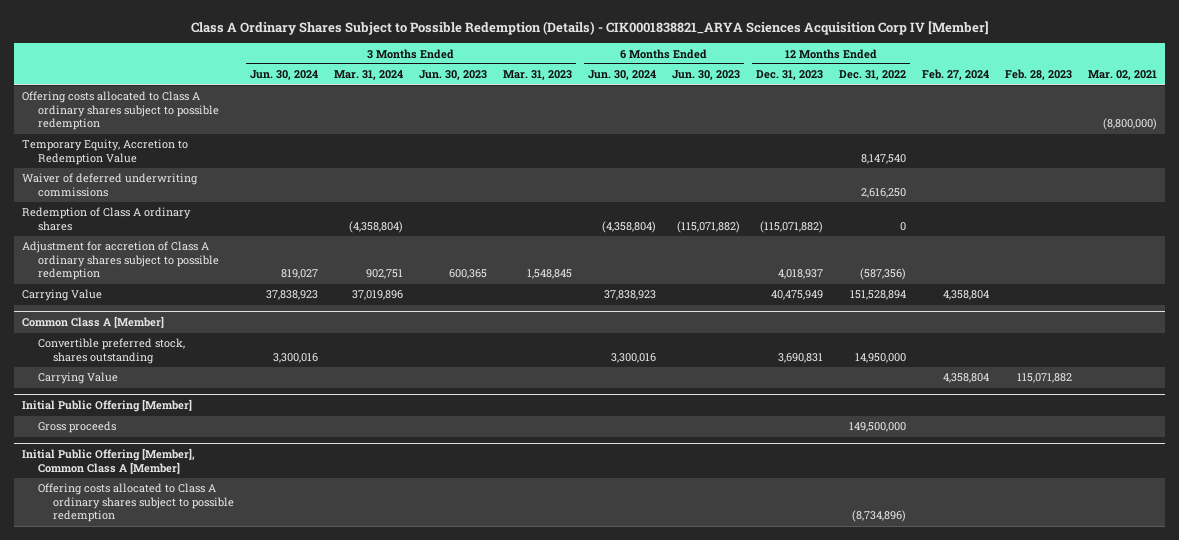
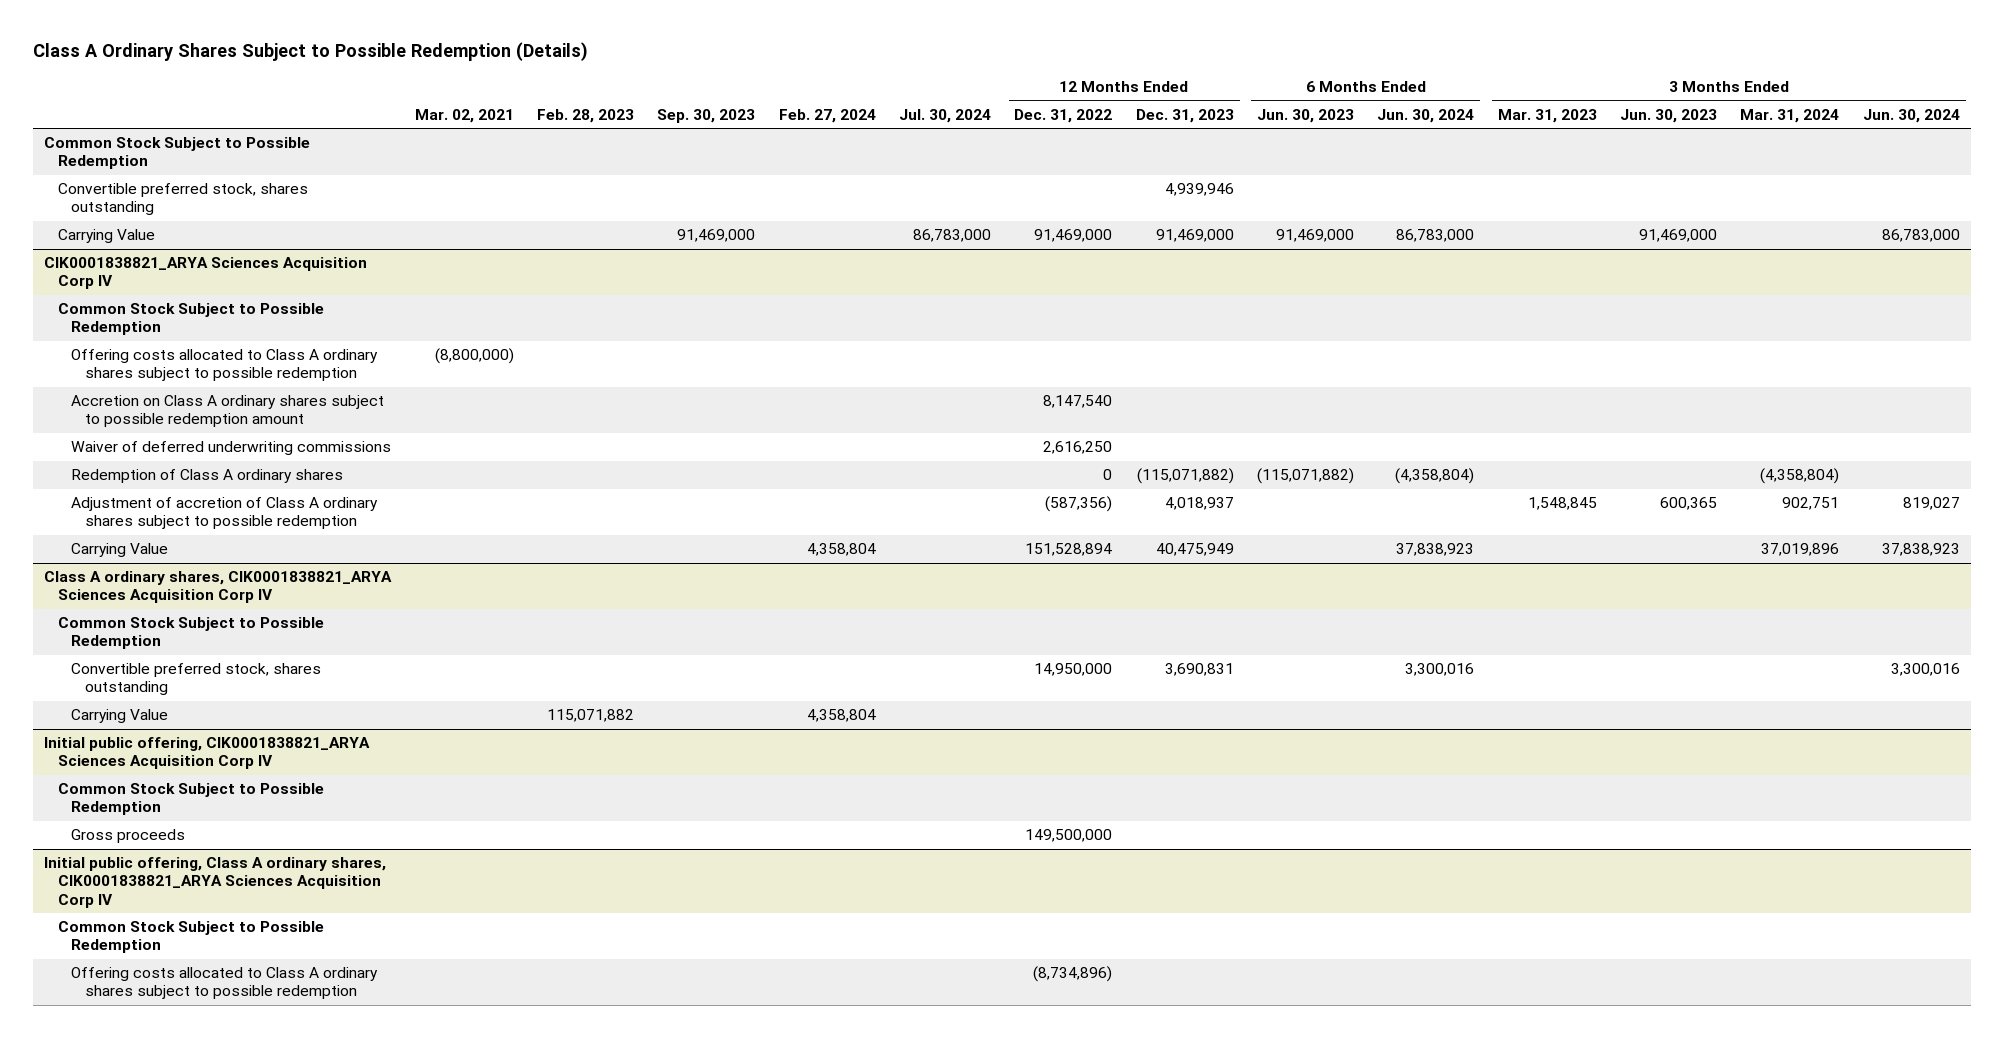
[190,20,989,35] Class A Ordinary Shares Subject to Possible Redemption (Details) - CIK0001838821_ARYA Sciences Acquisition Corp IV [Member] -> [32,41,588,61] Class A Ordinary Shares Subject to Possible Redemption (Details)
none -> [657,108,756,123] Sep. 30, 2023
none -> [899,108,992,123] Jul. 30, 2024
none -> [44,137,311,170] Common Stock Subject to Possible Redemption
none -> [57,183,308,216] Convertible preferred stock, shares outstanding
none -> [57,229,155,244] Carrying Value
none -> [44,257,368,290] CIK0001838821_ARYA Sciences Acquisition Corp IV
none -> [57,303,324,336] Common Stock Subject to Possible Redemption
[22,139,189,165] Temporary Equity, Accretion to Redemption Value -> [71,395,385,428] Accretion on Class A ordinary shares subject to possible redemption amount
[22,241,219,281] Adjustment for accretion of Class A ordinary shares subject to possible redemption -> [71,497,379,530] Adjustment of accretion of Class A ordinary shares subject to possible redemption
[22,316,165,329] Common Class A [Member] -> none
none -> [44,571,393,604] Class A ordinary shares, CIK0001838821_ARYA Sciences Acquisition Corp IV
none -> [57,617,324,650] Common Stock Subject to Possible Redemption
[22,399,193,413] Initial Public Offering [Member] -> none
none -> [44,737,371,770] Initial public offering, CIK0001838821_ARYA Sciences Acquisition Corp IV
none -> [57,783,324,816] Common Stock Subject to Possible Redemption
[22,448,196,474] Initial Public Offering [Member], Common Class A [Member] -> none
none -> [44,857,387,908] Initial public offering, Class A ordinary shares, CIK0001838821_ARYA Sciences Acquisition Corp IV
none -> [57,921,324,954] Common Stock Subject to Possible Redemption

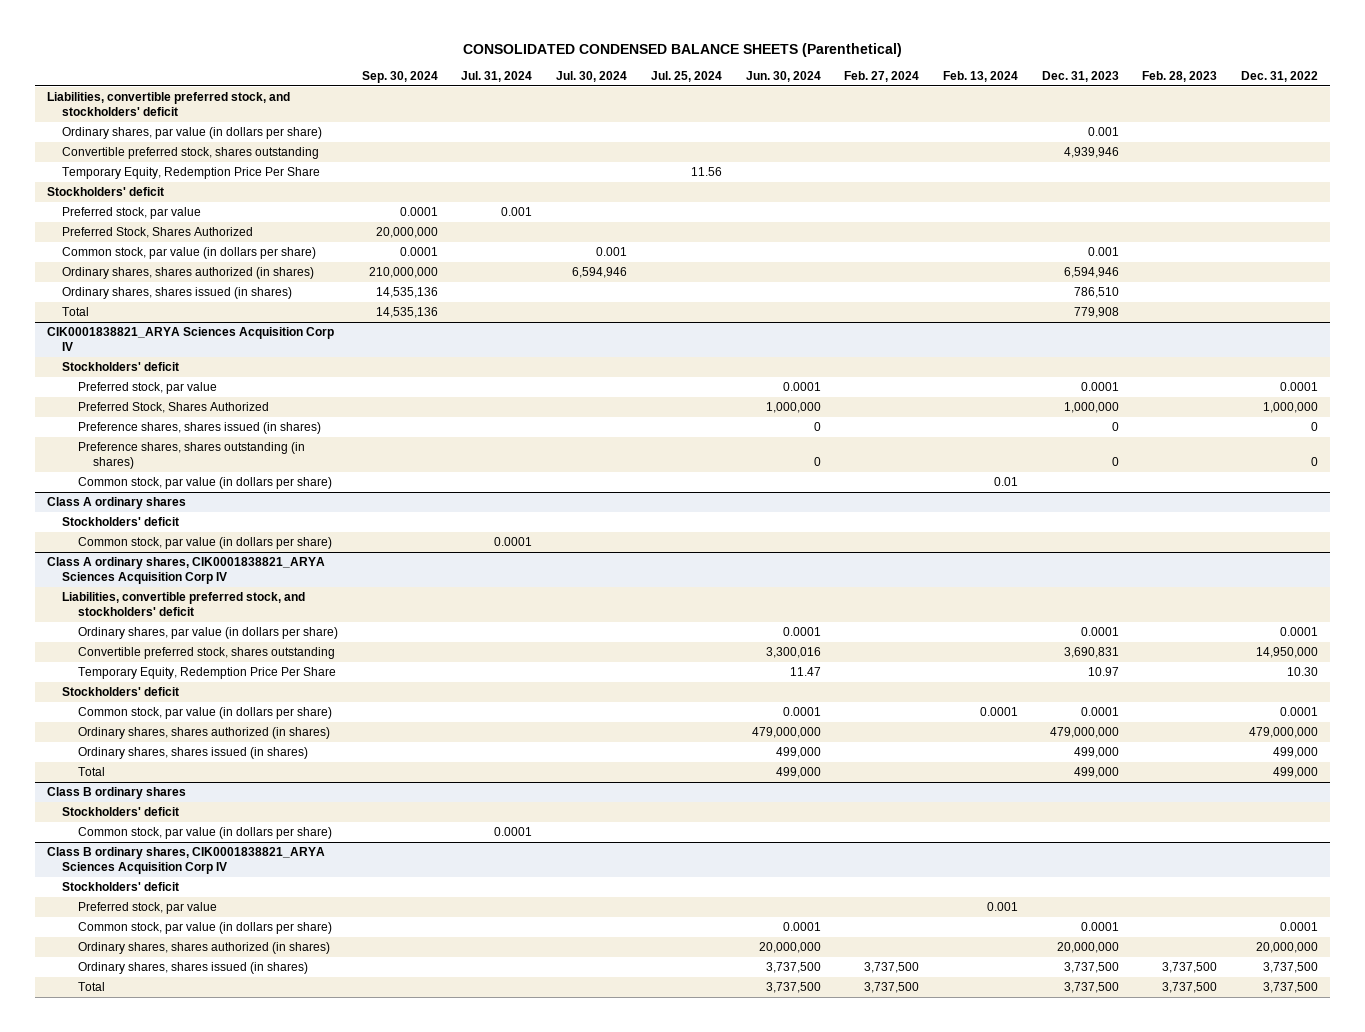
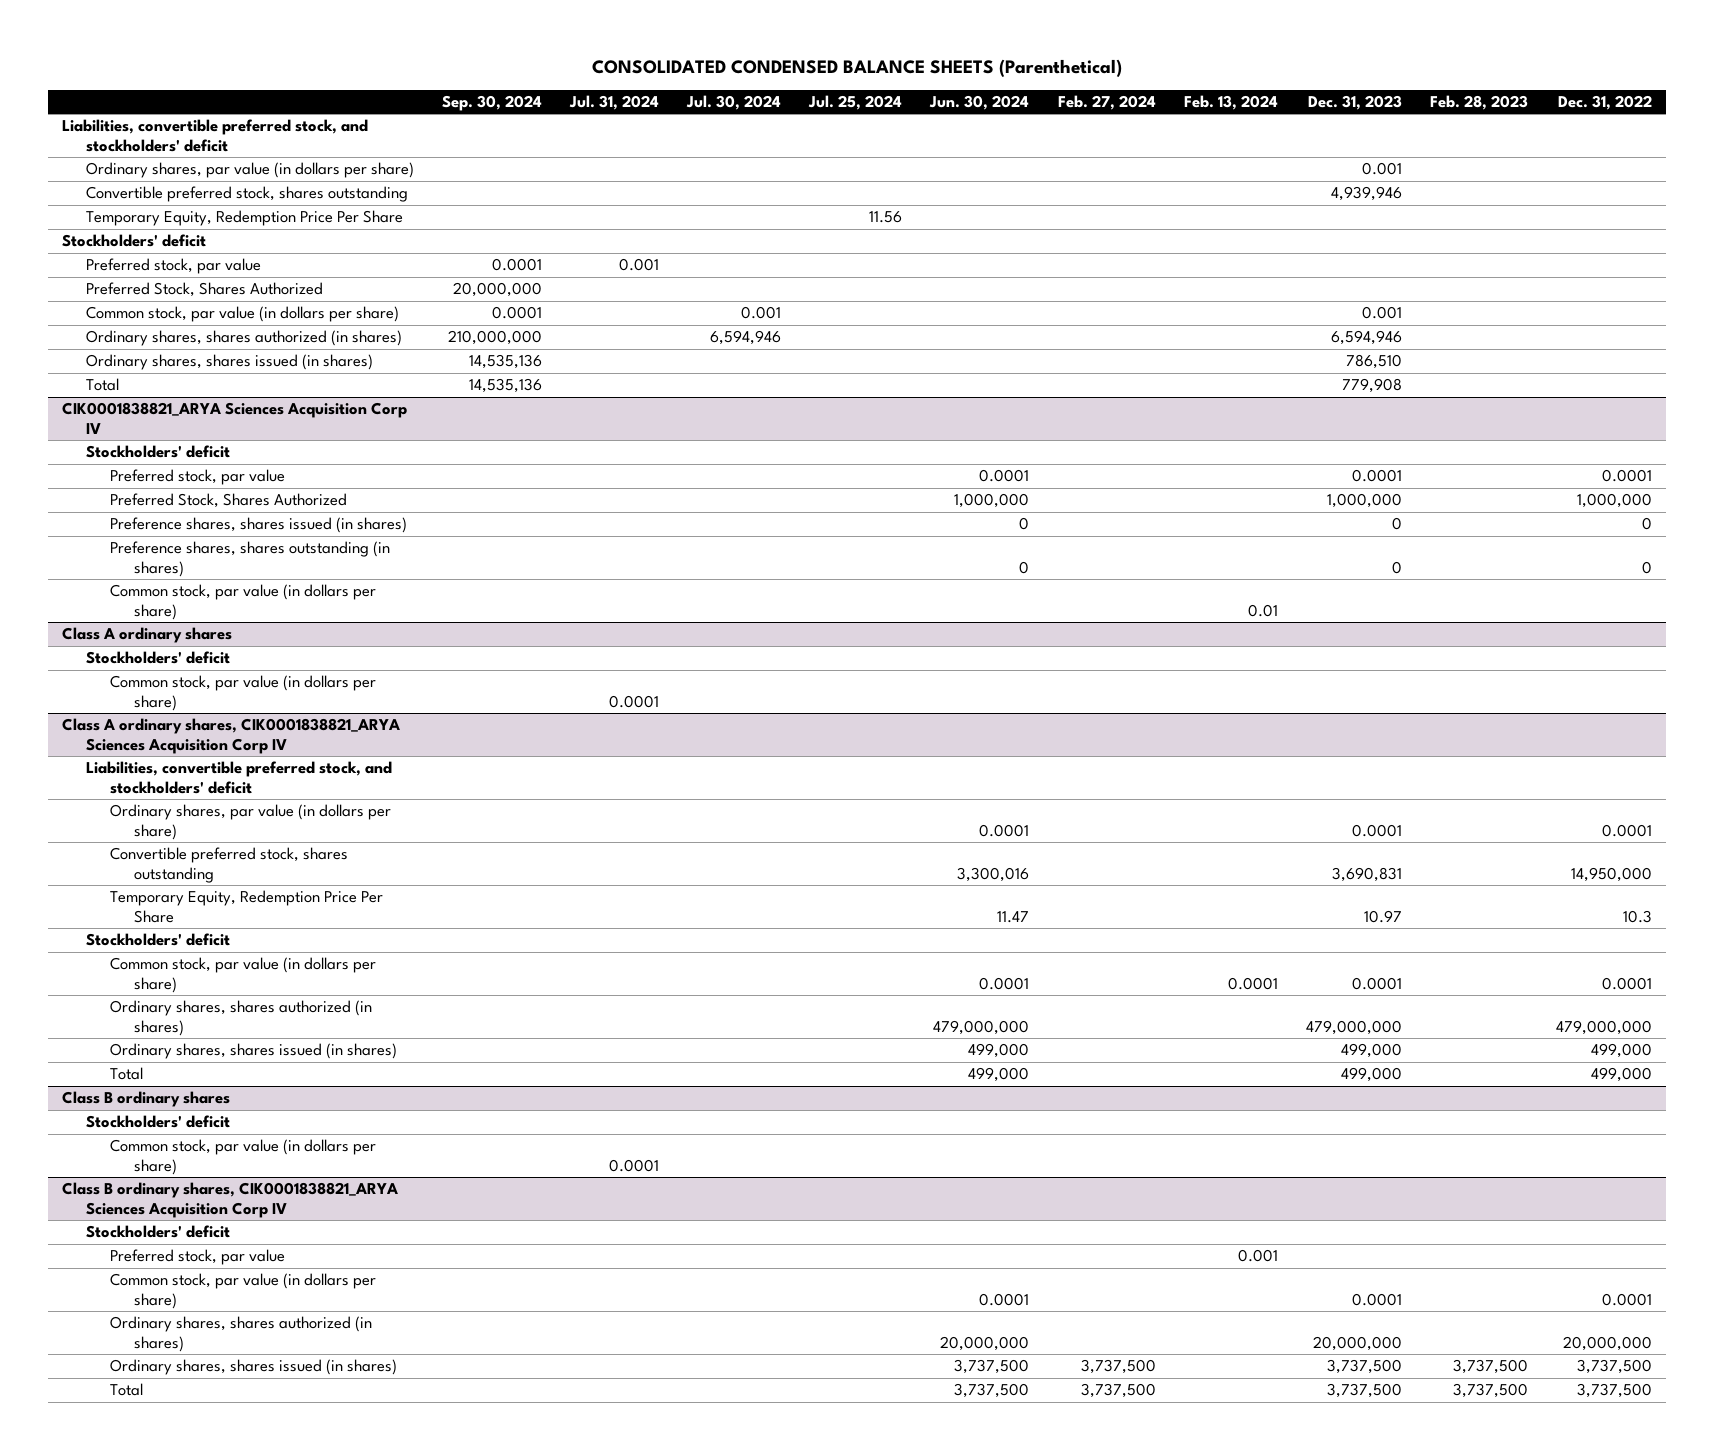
[1287,667,1319,677] 10.30 -> [1623,909,1653,923] 10.3

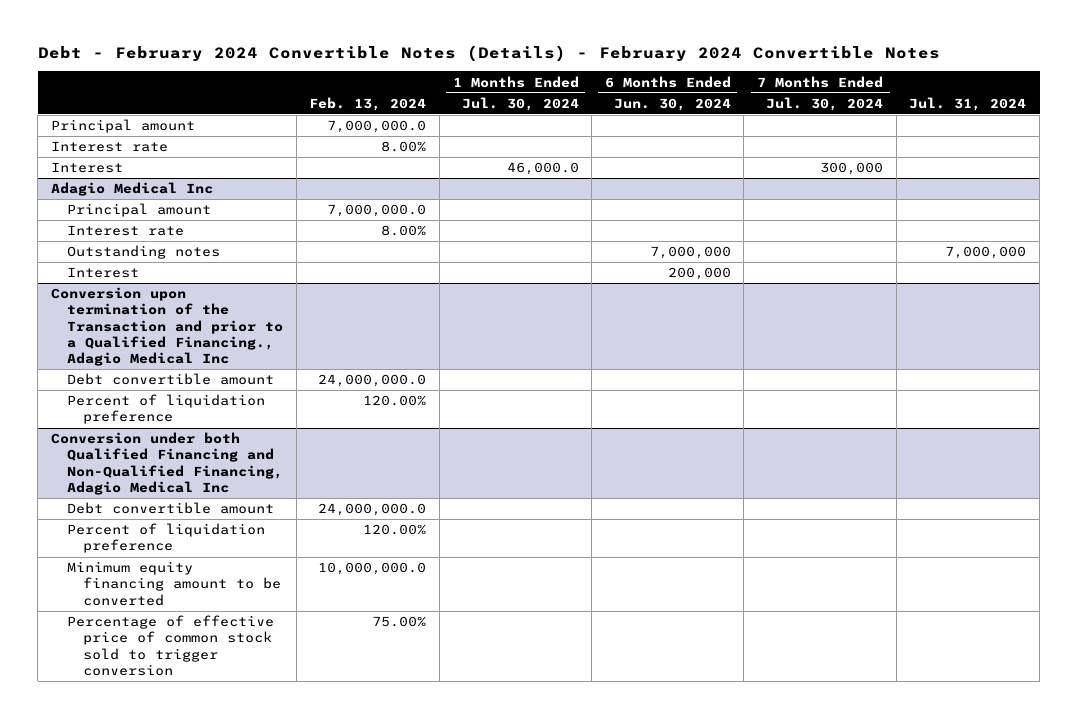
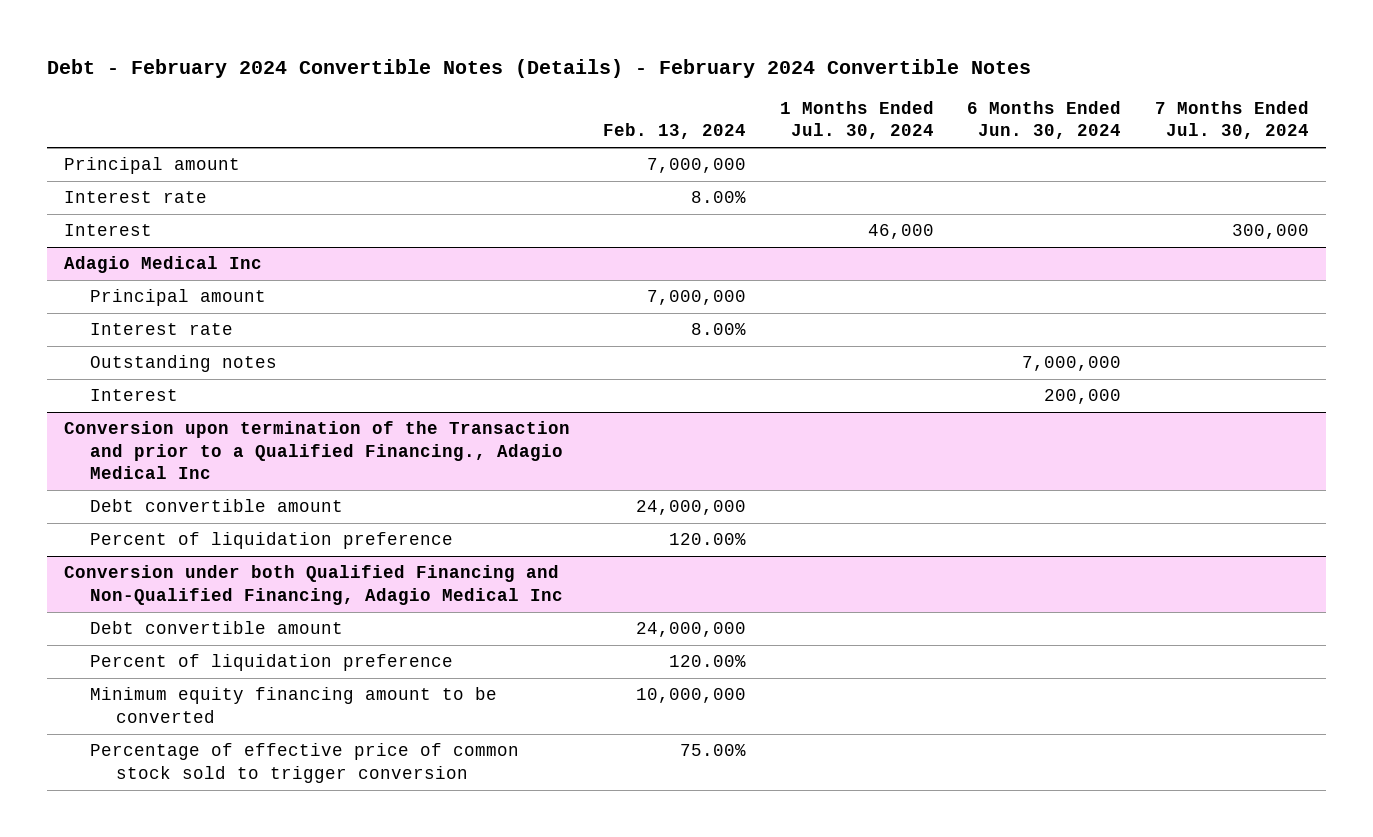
[909,96,1027,111] Jul. 31, 2024 -> none
[327,120,427,134] 7,000,000.0 -> [647,158,747,174] 7,000,000
[506,162,579,176] 46,000.0 -> [867,224,934,240] 46,000
[327,204,427,218] 7,000,000.0 -> [647,290,747,306] 7,000,000
[318,374,427,388] 24,000,000.0 -> [636,500,747,516] 24,000,000
[318,503,427,517] 24,000,000.0 -> [636,622,747,638] 24,000,000
[318,562,427,576] 10,000,000.0 -> [636,688,747,704] 10,000,000

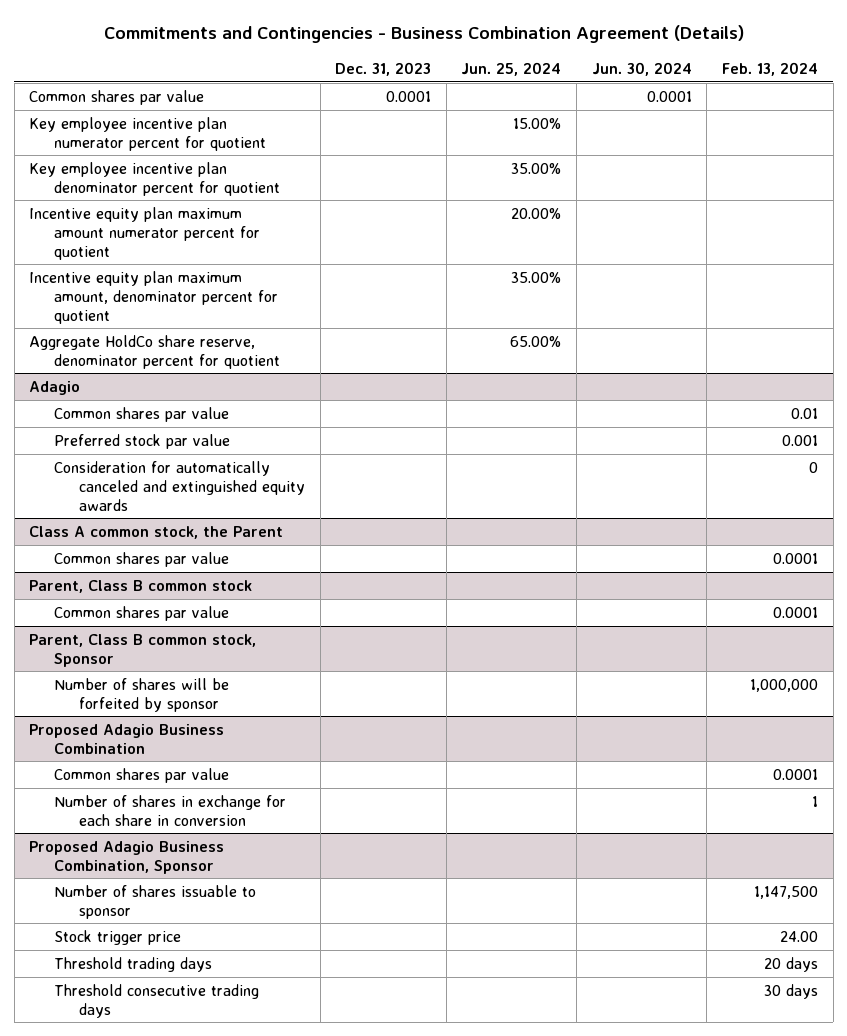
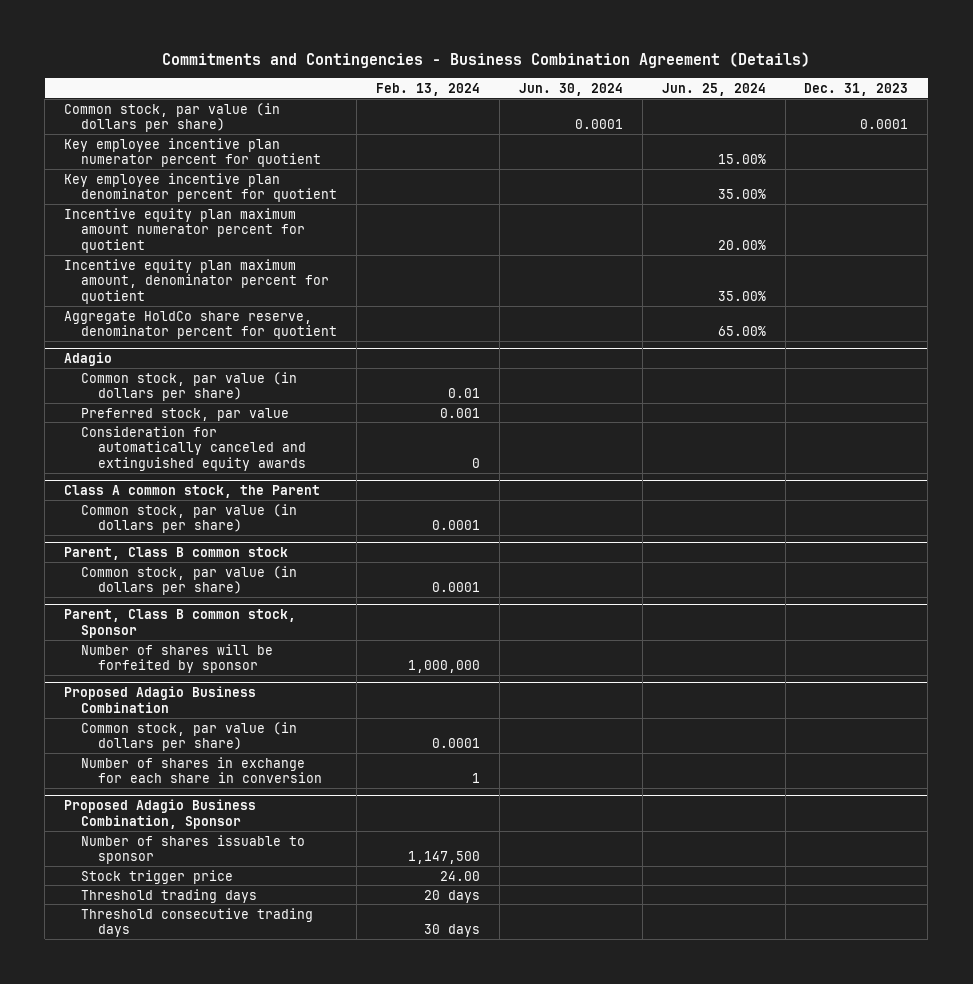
[29,89,205,105] Common shares par value -> [64,102,281,133] Common stock, par value (in dollars per share)
[54,406,230,422] Common shares par value -> [81,371,298,402] Common stock, par value (in dollars per share)
[54,433,231,449] Preferred stock par value -> [81,407,290,421] Preferred stock, par value
[54,551,230,567] Common shares par value -> [81,503,298,534] Common stock, par value (in dollars per share)
[54,605,230,621] Common shares par value -> [81,565,298,596] Common stock, par value (in dollars per share)
[54,767,230,783] Common shares par value -> [81,721,298,752] Common stock, par value (in dollars per share)

